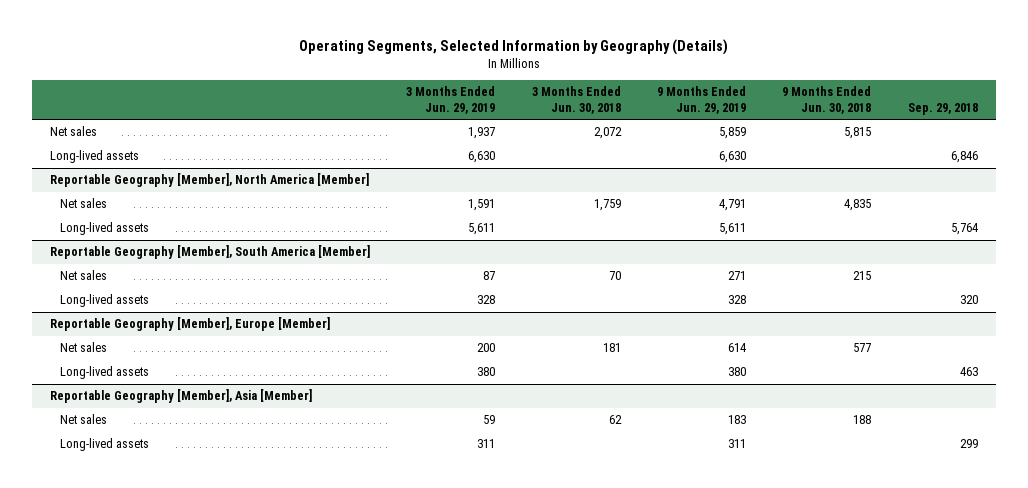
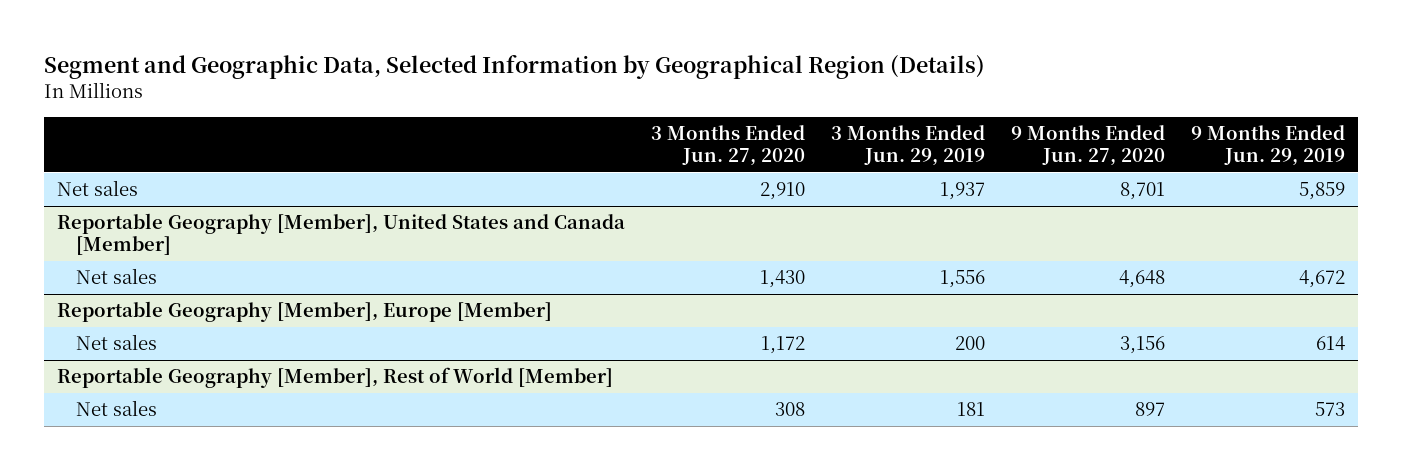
[298,38,728,55] Operating Segments, Selected Information by Geography (Details) -> [43,55,985,80] Segment and Geographic Data, Selected Information by Geographical Region (Details)
[531,86,621,114] 3 Months Ended Jun. 30, 2018 -> none
[782,86,872,114] 9 Months Ended Jun. 30, 2018 -> none
[907,102,978,115] Sep. 29, 2018 -> none
none -> [651,125,806,166] 3 Months Ended Jun. 27, 2020
none -> [1011,125,1166,166] 9 Months Ended Jun. 27, 2020
[49,150,139,164] Long-lived assets -> none
[49,173,369,188] Reportable Geography [Member], North America [Member] -> none
[59,222,149,236] Long-lived assets -> none
[49,245,370,260] Reportable Geography [Member], South America [Member] -> none
[59,270,107,281] Net sales -> none
[59,294,149,308] Long-lived assets -> none
none -> [57,213,626,255] Reportable Geography [Member], United States and Canada [Member]
[468,199,496,212] 1,591 -> [940,270,986,289] 1,556
[719,199,747,212] 4,791 -> [1299,270,1346,289] 4,672
[59,366,149,380] Long-lived assets -> none
[49,389,312,404] Reportable Geography [Member], Asia [Member] -> none
[59,438,149,452] Long-lived assets -> none
none -> [57,367,614,389] Reportable Geography [Member], Rest of World [Member]
[483,415,496,425] 59 -> [957,402,986,417] 181
[728,415,747,425] 183 -> [1315,402,1346,417] 573

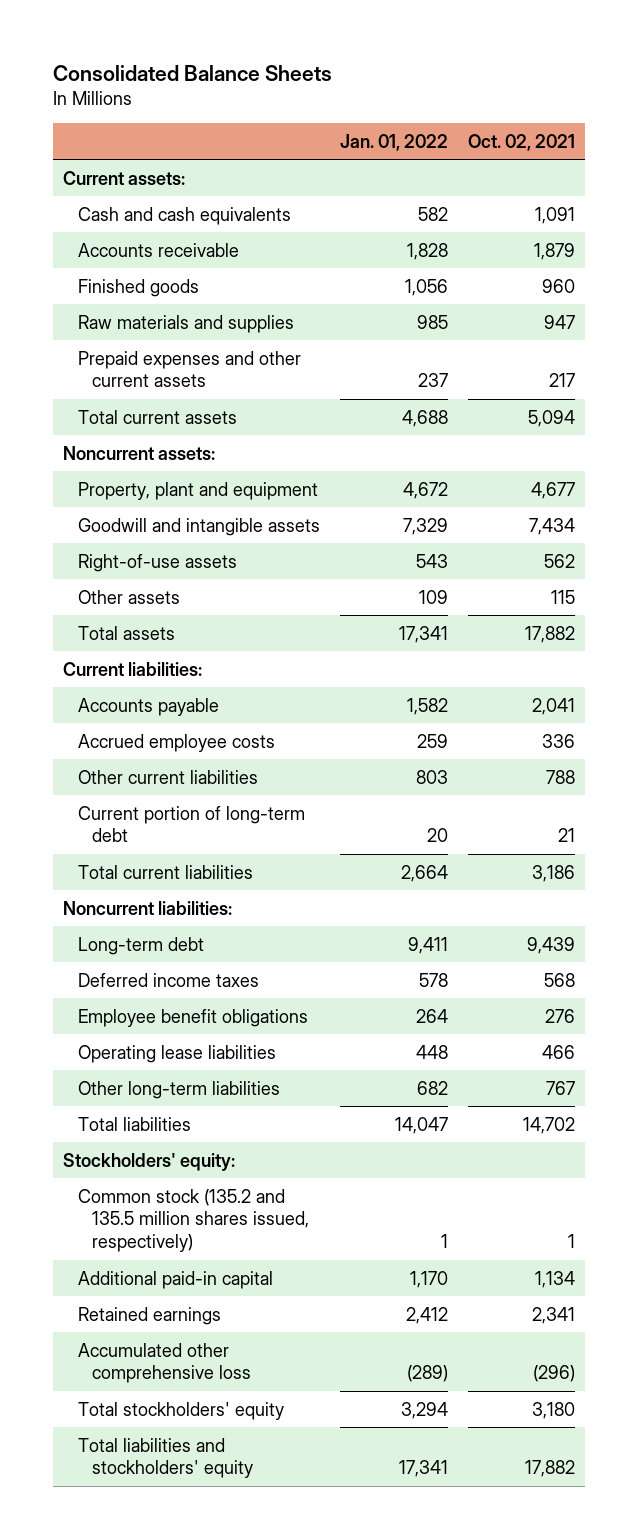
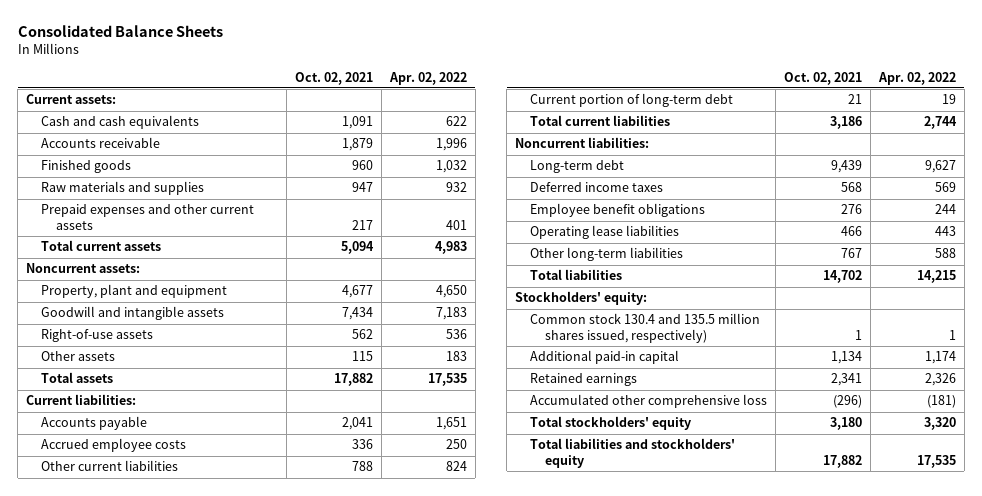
[339,133,448,151] Jan. 01, 2022 -> none
none -> [388,71,467,85] Apr. 02, 2022
[77,1188,310,1253] Common stock (135.2 and 135.5 million shares issued, respectively) -> [529,313,760,343] Common stock 130.4 and 135.5 million shares issued, respectively)

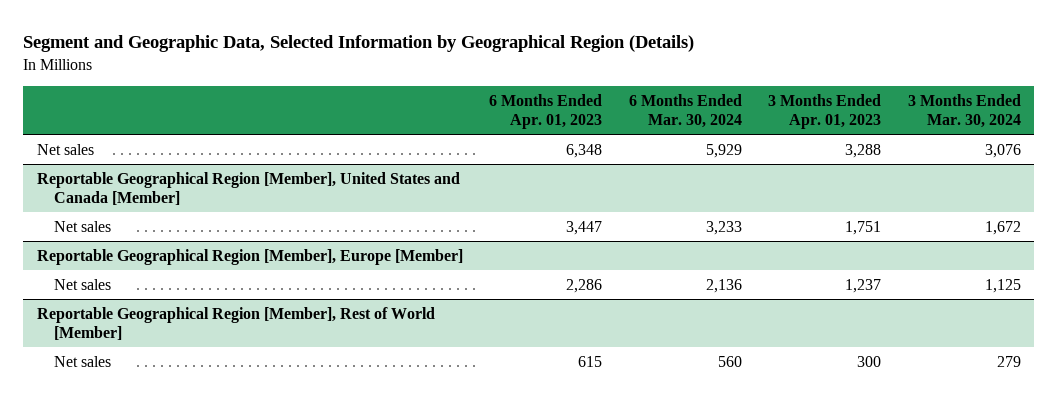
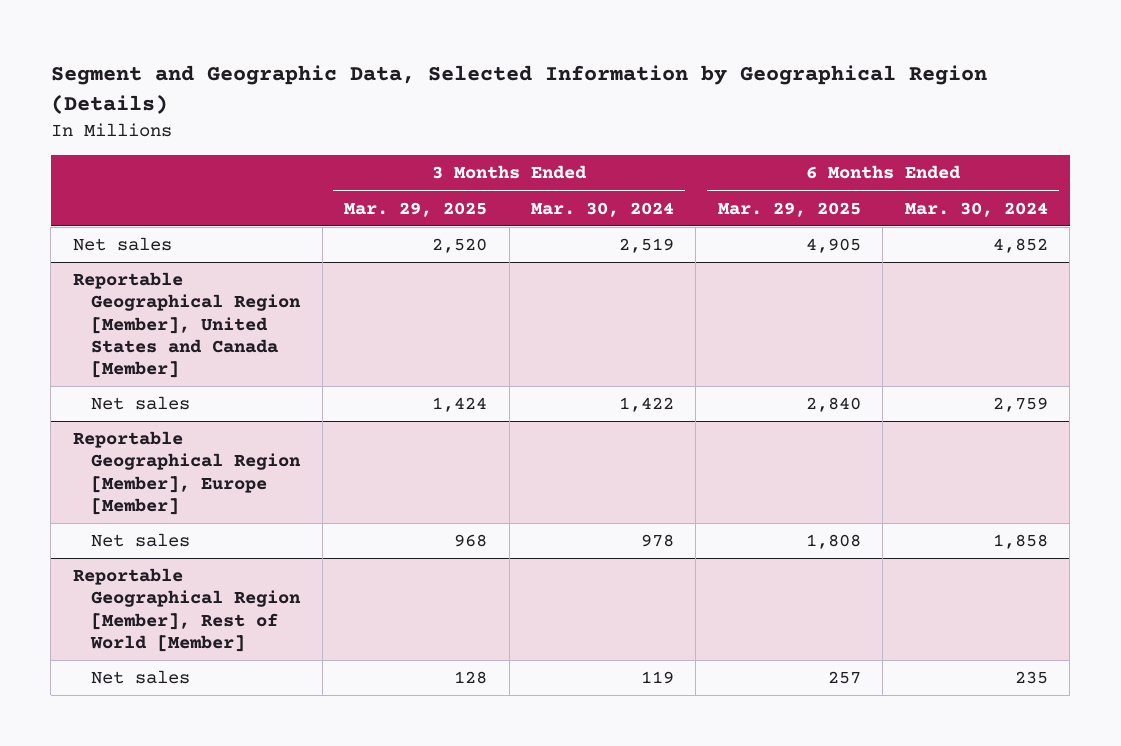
[489,93,603,129] 6 Months Ended Apr. 01, 2023 -> none
[768,93,882,129] 3 Months Ended Apr. 01, 2023 -> none
none -> [344,201,488,217] Mar. 29, 2025
none -> [717,201,861,217] Mar. 29, 2025
[705,143,742,158] 5,929 -> [992,238,1048,254] 4,852
[984,143,1021,158] 3,076 -> [618,238,674,254] 2,519
[705,220,742,235] 3,233 -> [992,397,1048,413] 2,759
[984,220,1021,235] 1,672 -> [618,397,674,413] 1,422
[705,278,742,293] 2,136 -> [992,534,1048,550] 1,858
[984,278,1021,293] 1,125 -> [640,534,674,548] 978
[717,355,742,367] 560 -> [1014,671,1048,685] 235
[996,355,1021,367] 279 -> [640,671,674,685] 119

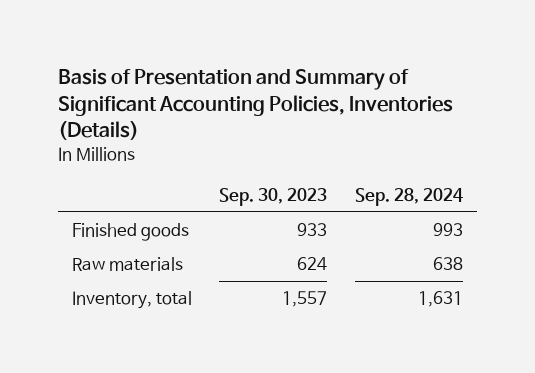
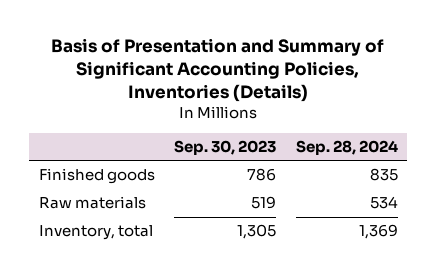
[297,223,328,237] 933 -> [247,168,277,182] 786
[433,223,464,237] 993 -> [369,168,398,182] 835
[297,257,328,271] 624 -> [251,196,277,210] 519
[433,257,464,271] 638 -> [369,196,398,210] 534
[282,291,328,308] 1,557 -> [237,224,277,240] 1,305
[418,291,464,308] 1,631 -> [358,224,398,240] 1,369

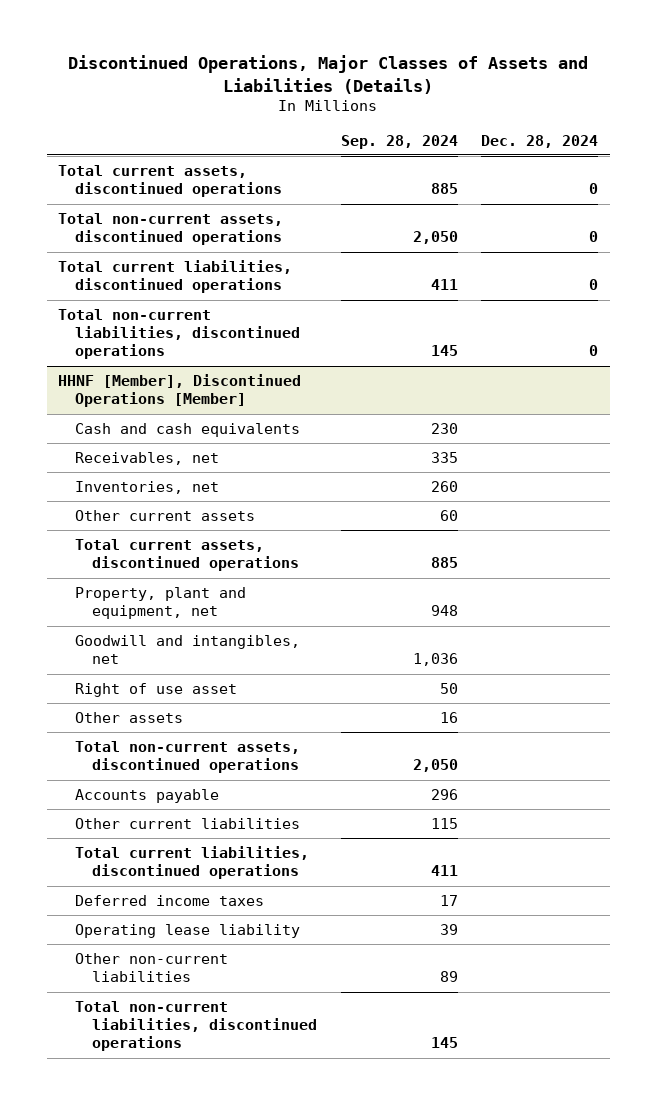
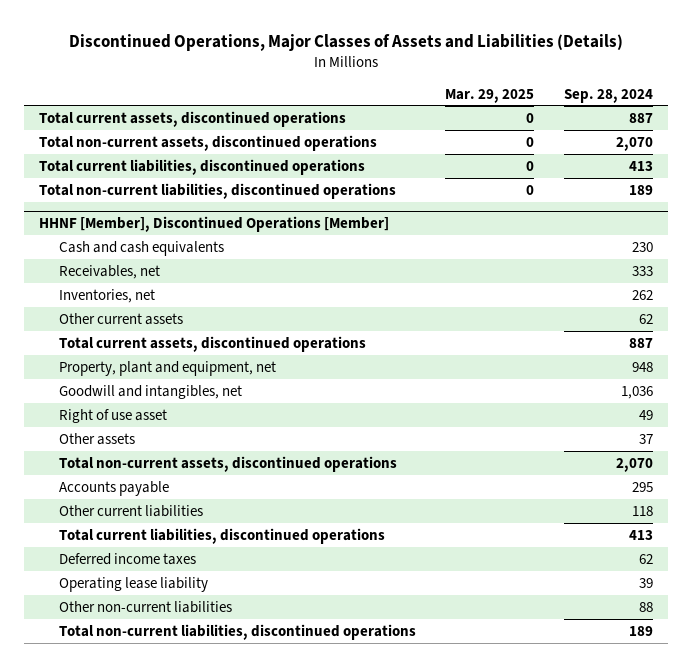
[481,134,599,148] Dec. 28, 2024 -> none
none -> [445,88,535,103] Mar. 29, 2025
[430,183,458,195] 885 -> [628,112,653,123] 887
[412,231,458,245] 2,050 -> [615,136,653,151] 2,070
[430,279,458,291] 411 -> [628,160,653,171] 413
[430,345,458,357] 145 -> [628,184,653,195] 189
[430,451,458,463] 335 -> [631,265,653,276] 333
[430,480,458,492] 260 -> [631,289,653,300] 262
[439,509,458,521] 60 -> [638,313,653,324] 62
[430,557,458,569] 885 -> [628,337,653,348] 887
[439,682,458,694] 50 -> [638,409,653,420] 49
[439,711,458,723] 16 -> [638,433,653,444] 37
[412,759,458,773] 2,050 -> [615,457,653,472] 2,070
[430,788,458,800] 296 -> [631,481,653,492] 295
[430,817,458,829] 115 -> [631,505,653,516] 118
[430,865,458,877] 411 -> [628,529,653,540] 413
[439,894,458,906] 17 -> [638,553,653,564] 62
[439,971,458,983] 89 -> [638,601,653,612] 88
[430,1037,458,1049] 145 -> [628,625,653,636] 189

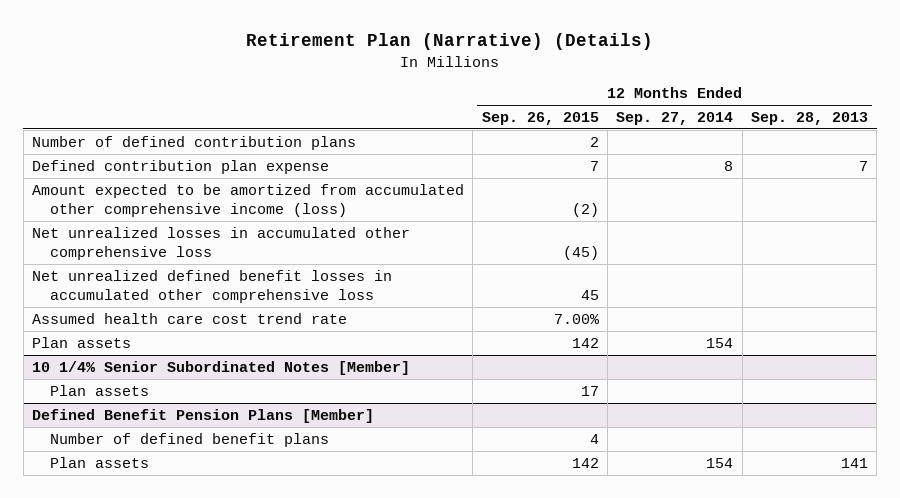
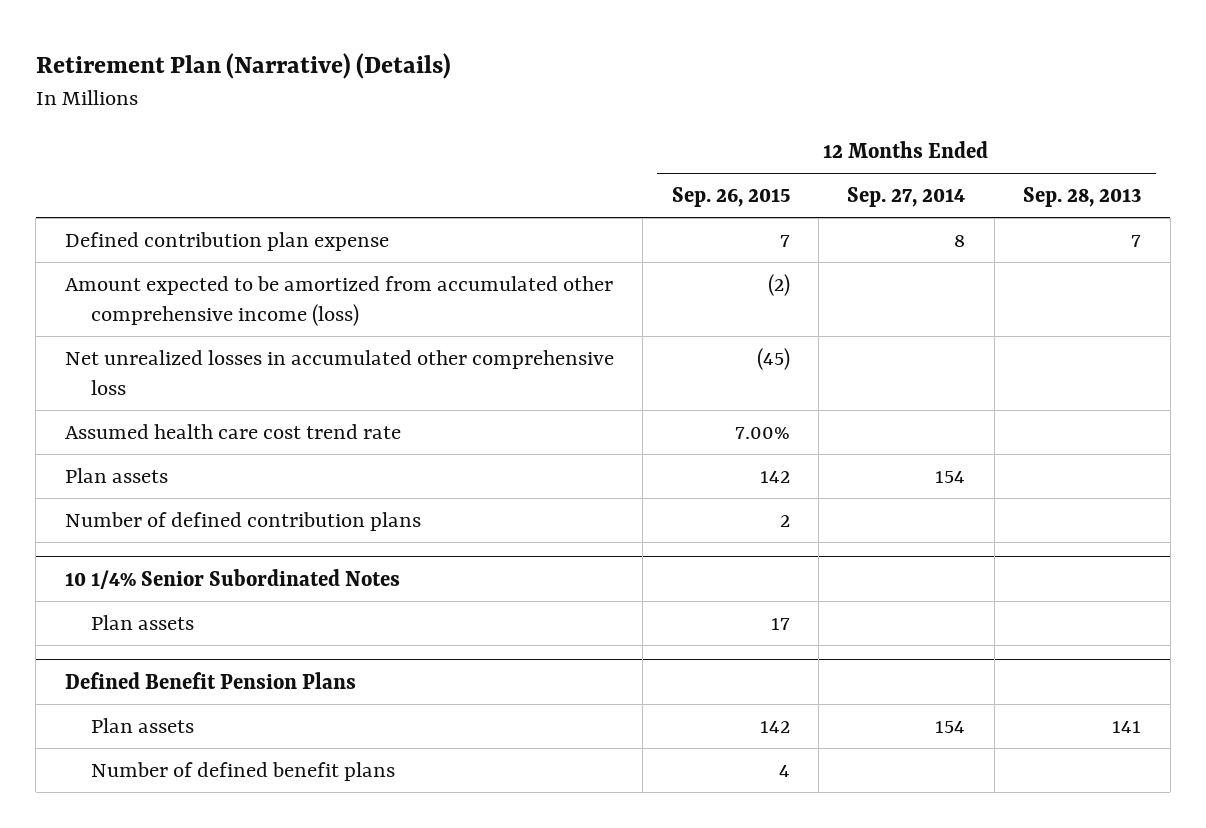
[31,269,392,304] Net unrealized defined benefit losses in accumulated other comprehensive loss -> none
[31,135,356,150] Number of defined contribution plans -> [64,511,421,531] Number of defined contribution plans
[31,360,410,375] 10 1/4% Senior Subordinated Notes [Member] -> [64,568,400,589] 10 1/4% Senior Subordinated Notes
[49,432,329,447] Number of defined benefit plans -> none
[31,408,374,423] Defined Benefit Pension Plans [Member] -> [64,671,356,689] Defined Benefit Pension Plans
none -> [90,761,395,781] Number of defined benefit plans

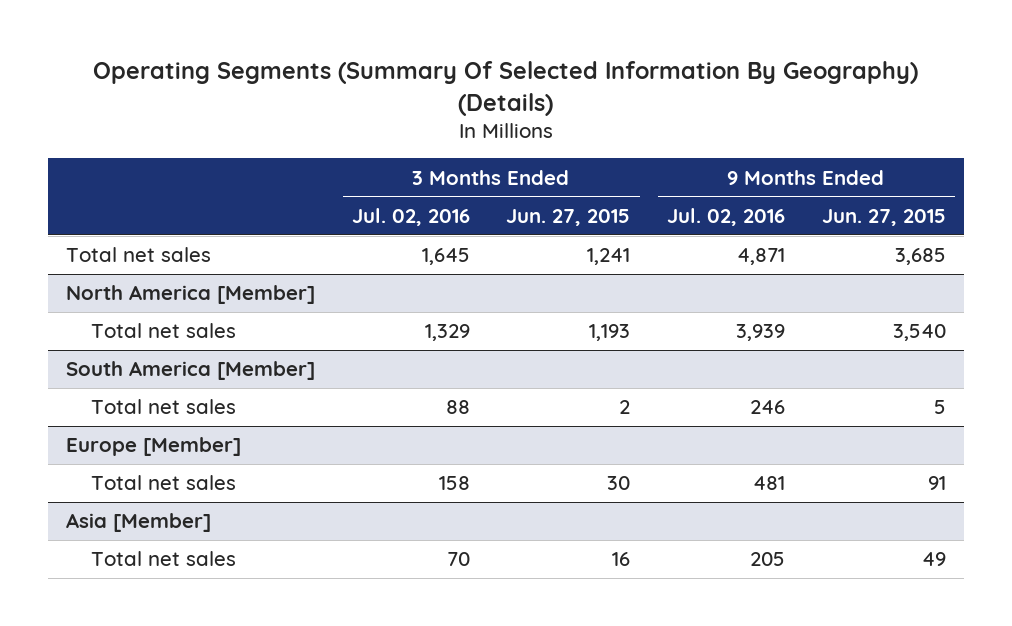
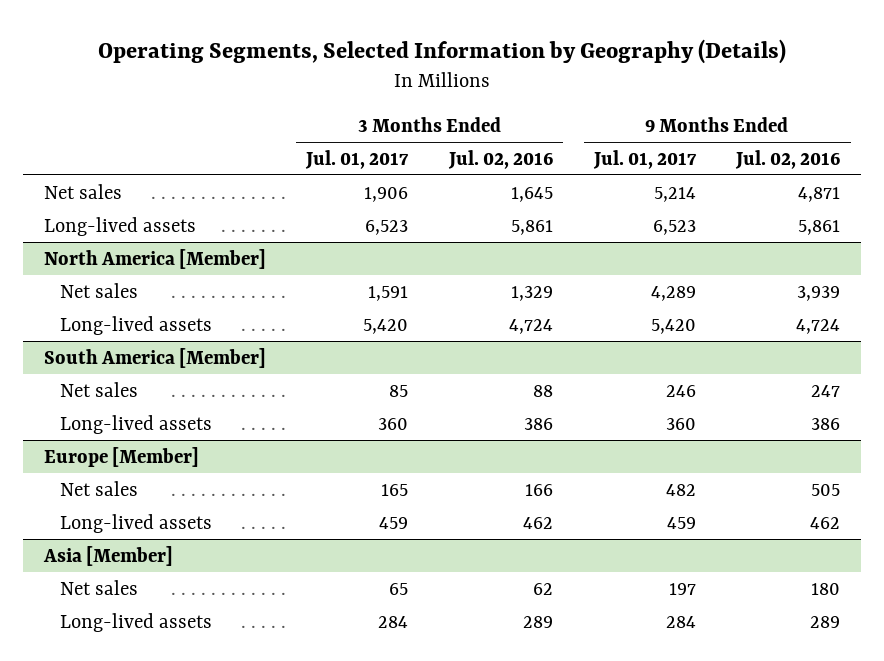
[92,61,918,116] Operating Segments (Summary Of Selected Information By Geography) (Details) -> [98,38,787,64] Operating Segments, Selected Information by Geography (Details)
[506,208,631,226] Jun. 27, 2015 -> none
[821,208,946,226] Jun. 27, 2015 -> none
none -> [305,149,410,169] Jul. 01, 2017
none -> [592,149,697,169] Jul. 01, 2017
[66,247,212,263] Total net sales -> [43,183,122,199] Net sales
none -> [43,216,196,236] Long-lived assets
[91,323,237,339] Total net sales -> [59,282,138,298] Net sales
none -> [59,315,212,335] Long-lived assets
[91,399,237,415] Total net sales -> [59,381,138,397] Net sales
[750,400,786,415] 246 -> [811,384,841,397] 247
none -> [59,414,212,434] Long-lived assets
[91,475,237,491] Total net sales -> [59,480,138,496] Net sales
[438,476,470,491] 158 -> [525,483,554,496] 166
[753,476,786,491] 481 -> [811,483,841,496] 505
none -> [59,513,212,533] Long-lived assets
[91,551,237,567] Total net sales -> [59,579,138,595] Net sales
[446,552,470,567] 70 -> [533,582,554,595] 62
[750,552,786,567] 205 -> [811,582,841,595] 180
none -> [59,612,212,632] Long-lived assets

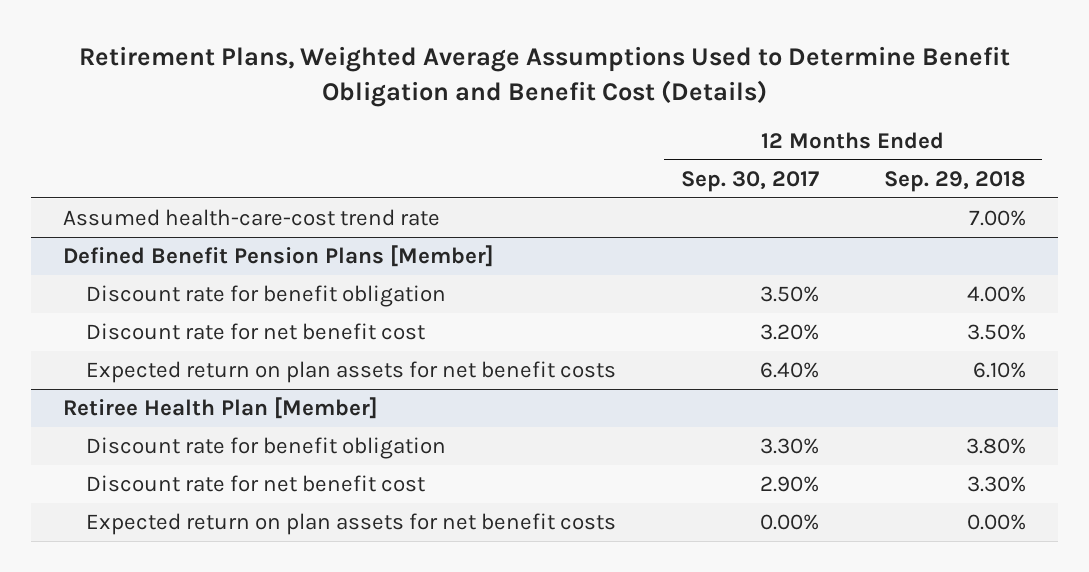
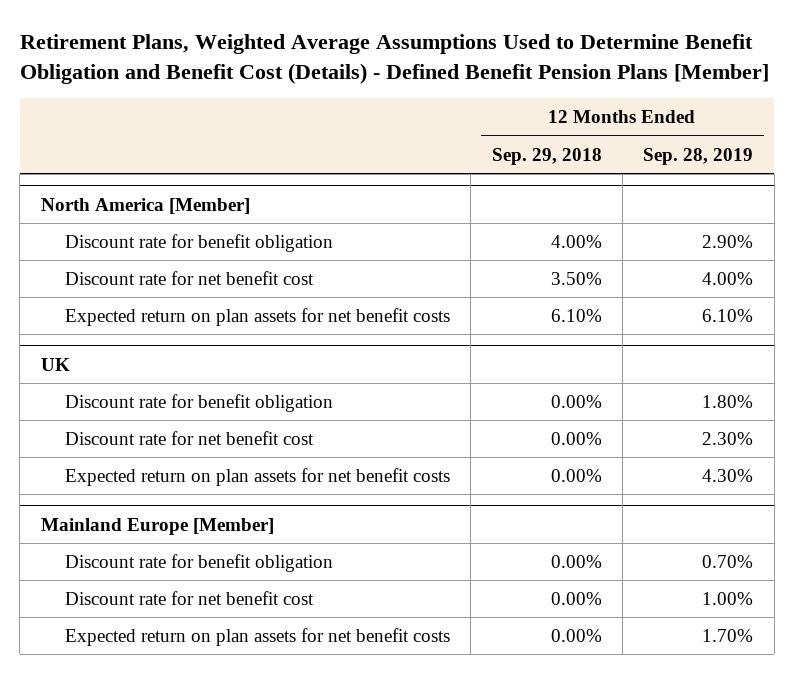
[78,46,1010,107] Retirement Plans, Weighted Average Assumptions Used to Determine Benefit Obligation and Benefit Cost (Details) -> [19,34,769,85] Retirement Plans, Weighted Average Assumptions Used to Determine Benefit Obligation and Benefit Cost (Details) - Defined Benefit Pension Plans [Member]
[680,170,819,192] Sep. 30, 2017 -> none
none -> [643,147,754,165] Sep. 28, 2019
[63,208,441,226] Assumed health-care-cost trend rate -> none
[63,244,495,267] Defined Benefit Pension Plans [Member] -> [40,197,250,214] North America [Member]
[63,396,379,419] Retiree Health Plan [Member] -> none
none -> [40,357,70,371] UK
[965,437,1026,454] 3.80% -> [550,394,602,408] 0.00%
[966,475,1026,492] 3.30% -> [550,431,602,445] 0.00%
none -> [40,517,274,535] Mainland Europe [Member]
none -> [64,553,333,572] Discount rate for benefit obligation
none -> [64,590,314,605] Discount rate for net benefit cost
none -> [64,627,450,646] Expected return on plan assets for net benefit costs

